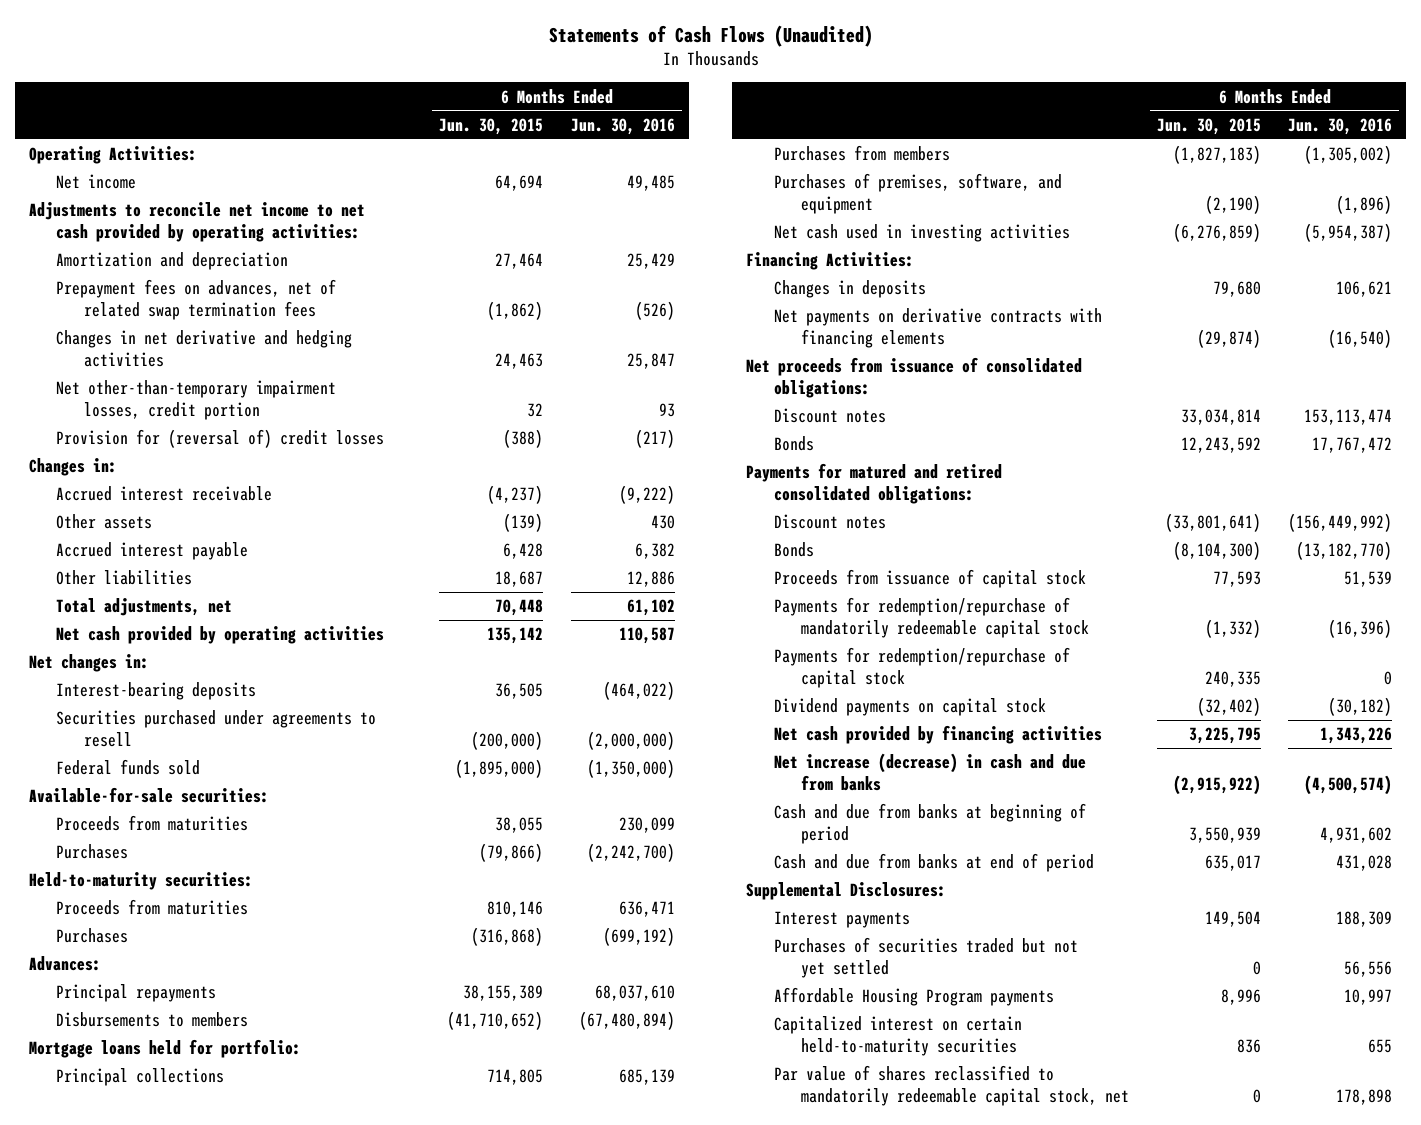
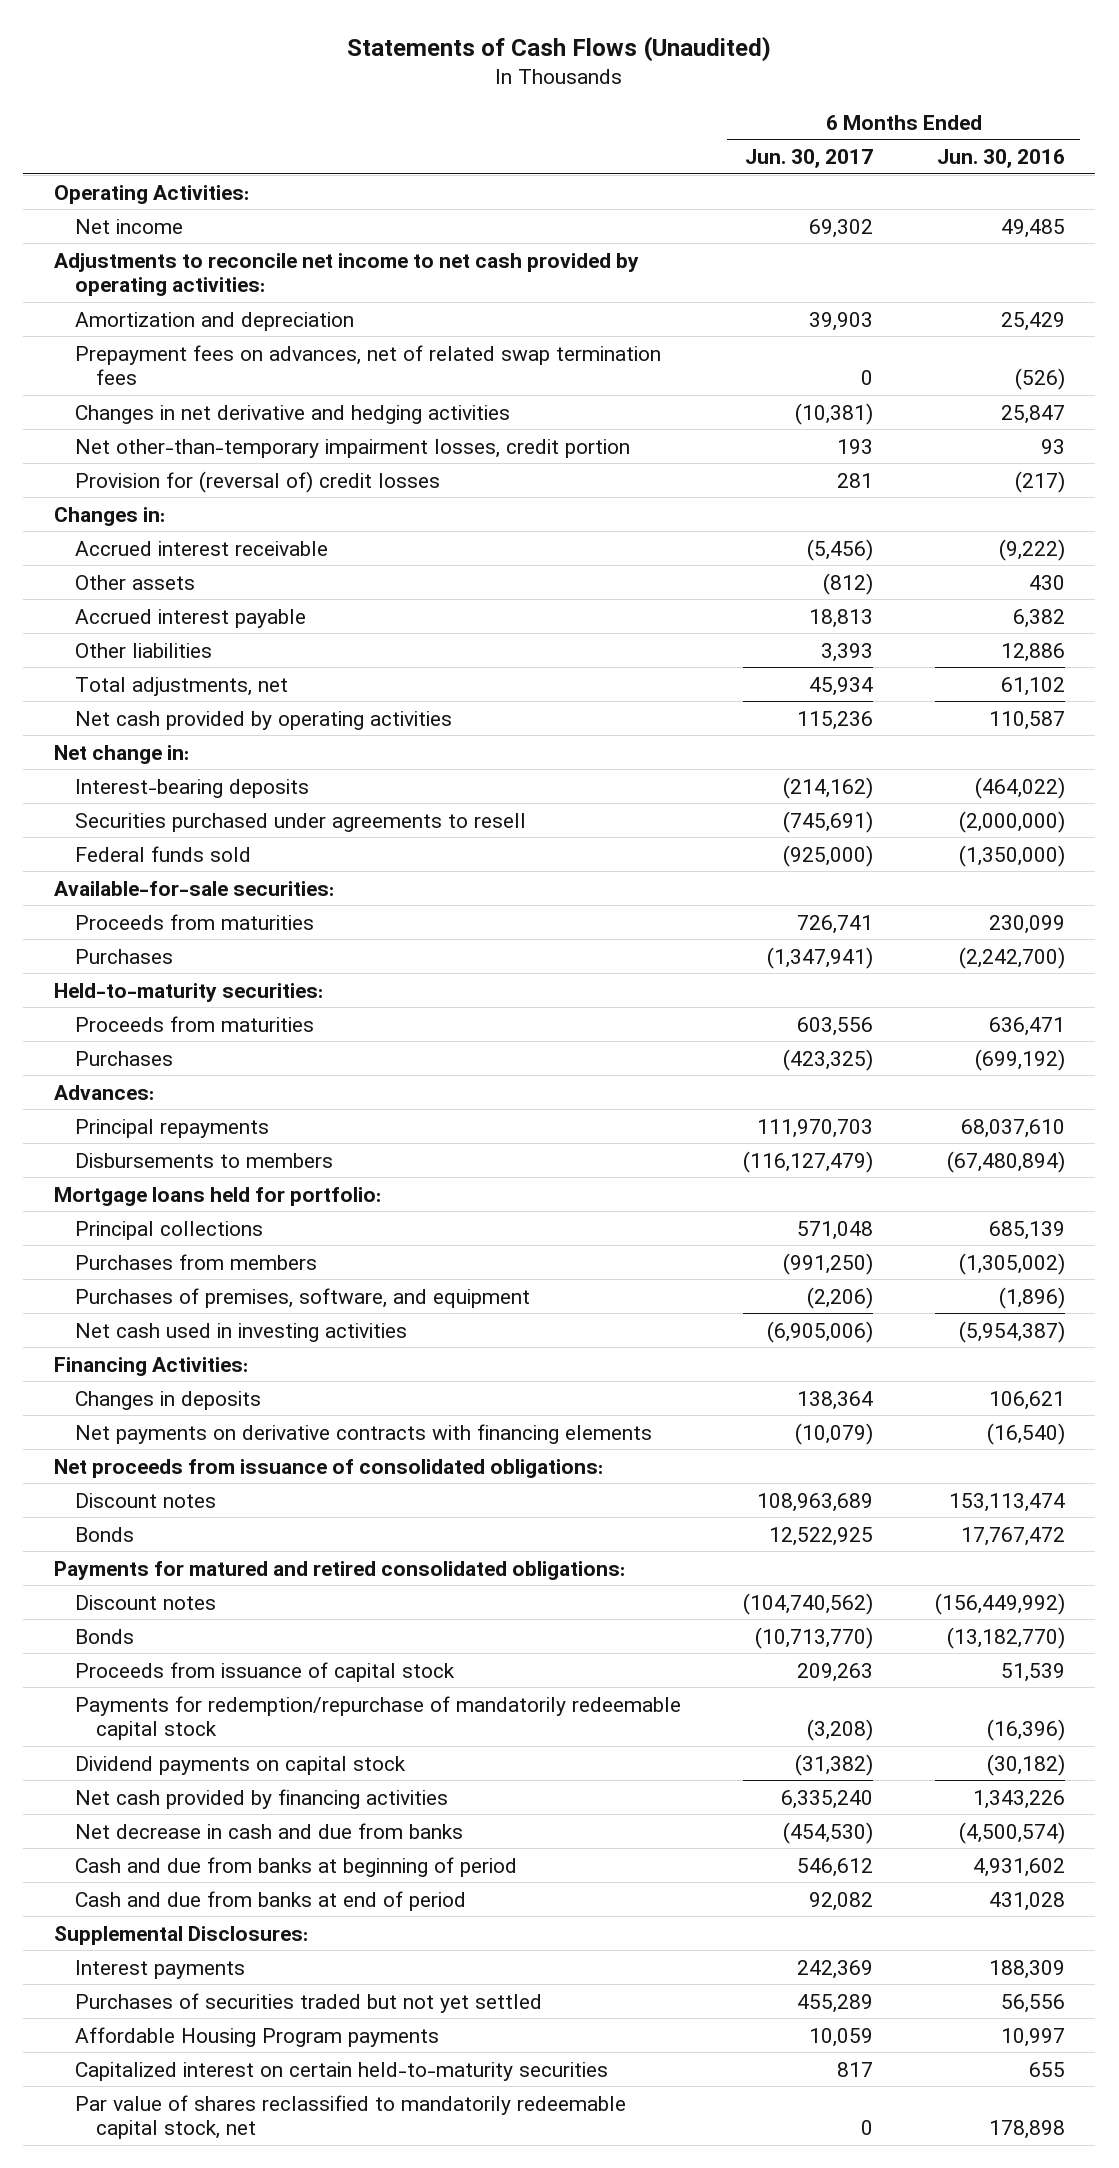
[439,117,544,135] Jun. 30, 2015 -> none
none -> [744,149,873,169] Jun. 30, 2017
[28,654,149,673] Net changes in: -> [53,744,189,764] Net change in:
[773,647,1070,688] Payments for redemption/repurchase of capital stock -> none
[773,753,1086,791] Net increase (decrease) in cash and due from banks -> [75,1822,464,1839] Net decrease in cash and due from banks

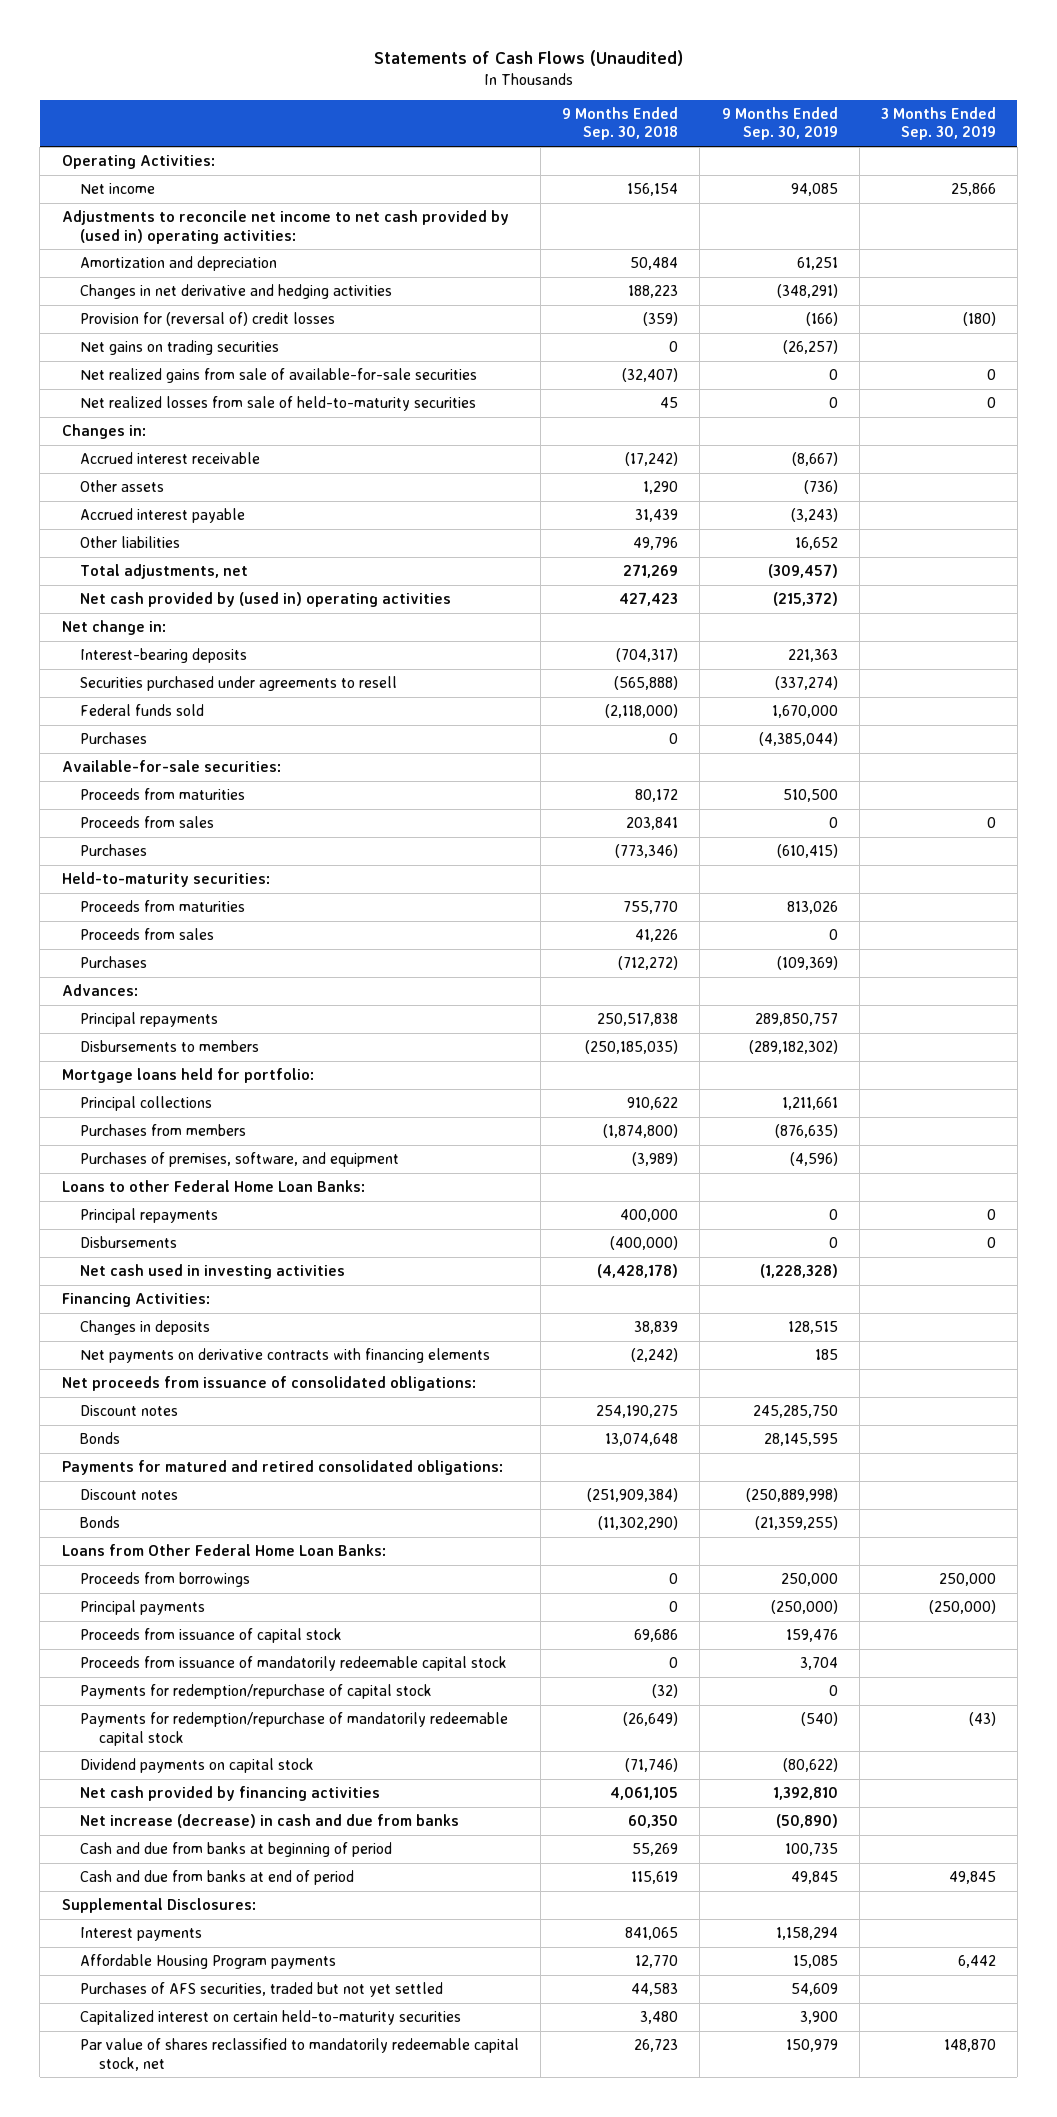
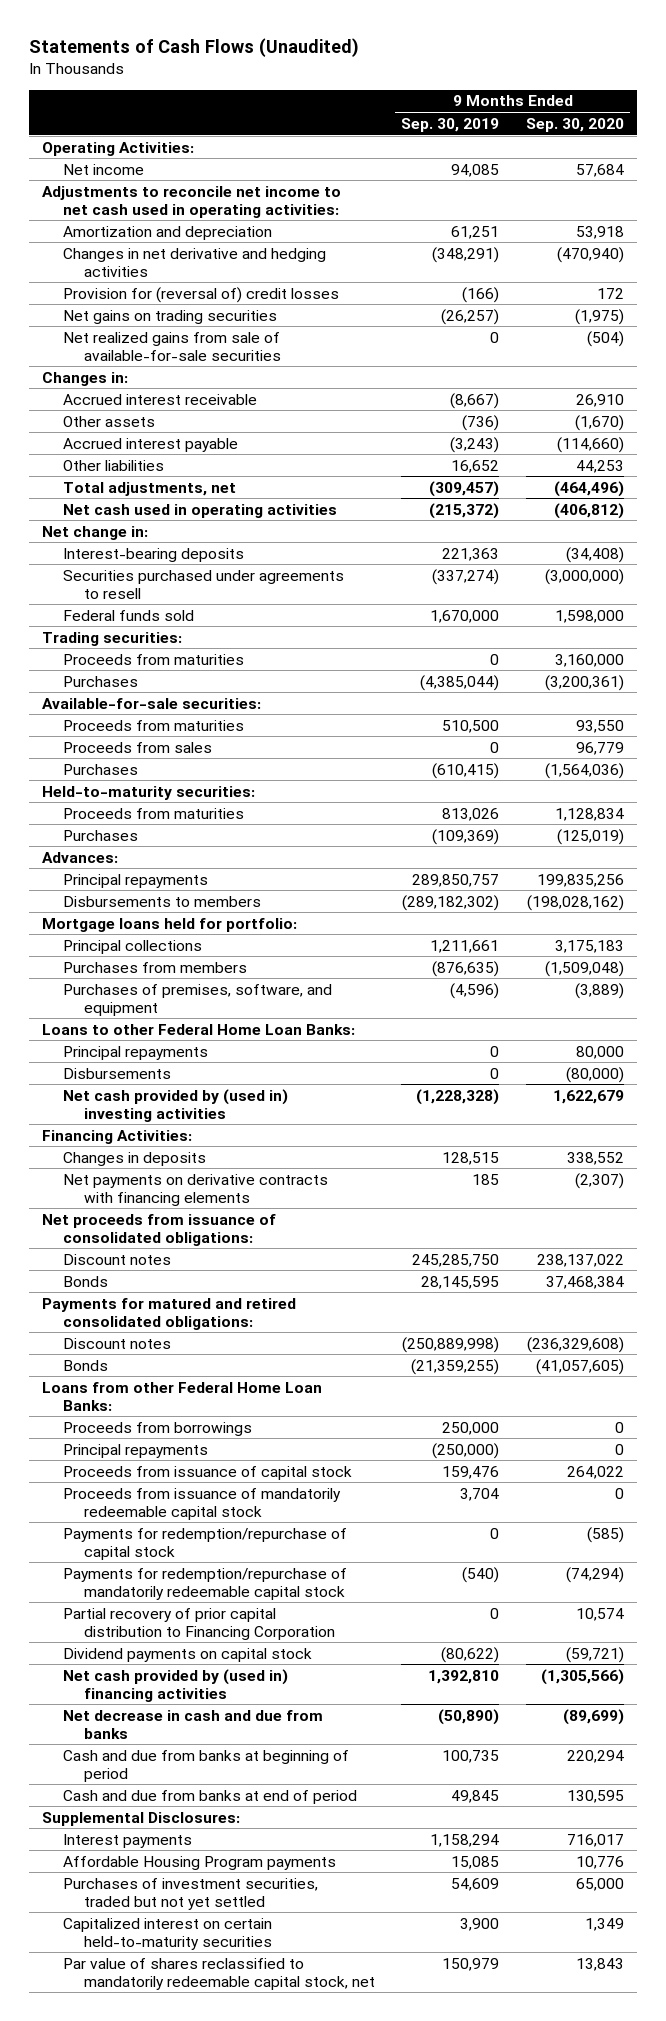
[562,107,679,141] 9 Months Ended Sep. 30, 2018 -> none
[880,107,996,141] 3 Months Ended Sep. 30, 2019 -> none
none -> [525,117,624,132] Sep. 30, 2020
[61,210,509,244] Adjustments to reconcile net income to net cash provided by (used in) operating activities: -> [41,185,341,218] Adjustments to reconcile net income to net cash used in operating activities:
[80,396,477,412] Net realized losses from sale of held-to-maturity securities -> none
[80,592,452,608] Net cash provided by (used in) operating activities -> [62,503,337,518] Net cash used in operating activities
none -> [41,631,182,646] Trading securities:
none -> [62,653,244,665] Proceeds from maturities
[80,928,215,941] Proceeds from sales -> none
[80,1264,346,1280] Net cash used in investing activities -> [62,1088,288,1122] Net cash provided by (used in) investing activities
[61,1544,386,1557] Loans from Other Federal Home Loan Banks: -> [41,1381,322,1411] Loans from other Federal Home Loan Banks:
[80,1600,206,1616] Principal payments -> [62,1443,208,1458] Principal repayments
none -> [62,1607,336,1640] Partial recovery of prior capital distribution to Financing Corporation
[80,1786,381,1802] Net cash provided by financing activities -> [62,1668,288,1702] Net cash provided by (used in) financing activities
[80,1814,460,1829] Net increase (decrease) in cash and due from banks -> [62,1709,323,1739] Net decrease in cash and due from banks
[80,1982,444,1998] Purchases of AFS securities, traded but not yet settled -> [62,1877,318,1910] Purchases of investment securities, traded but not yet settled

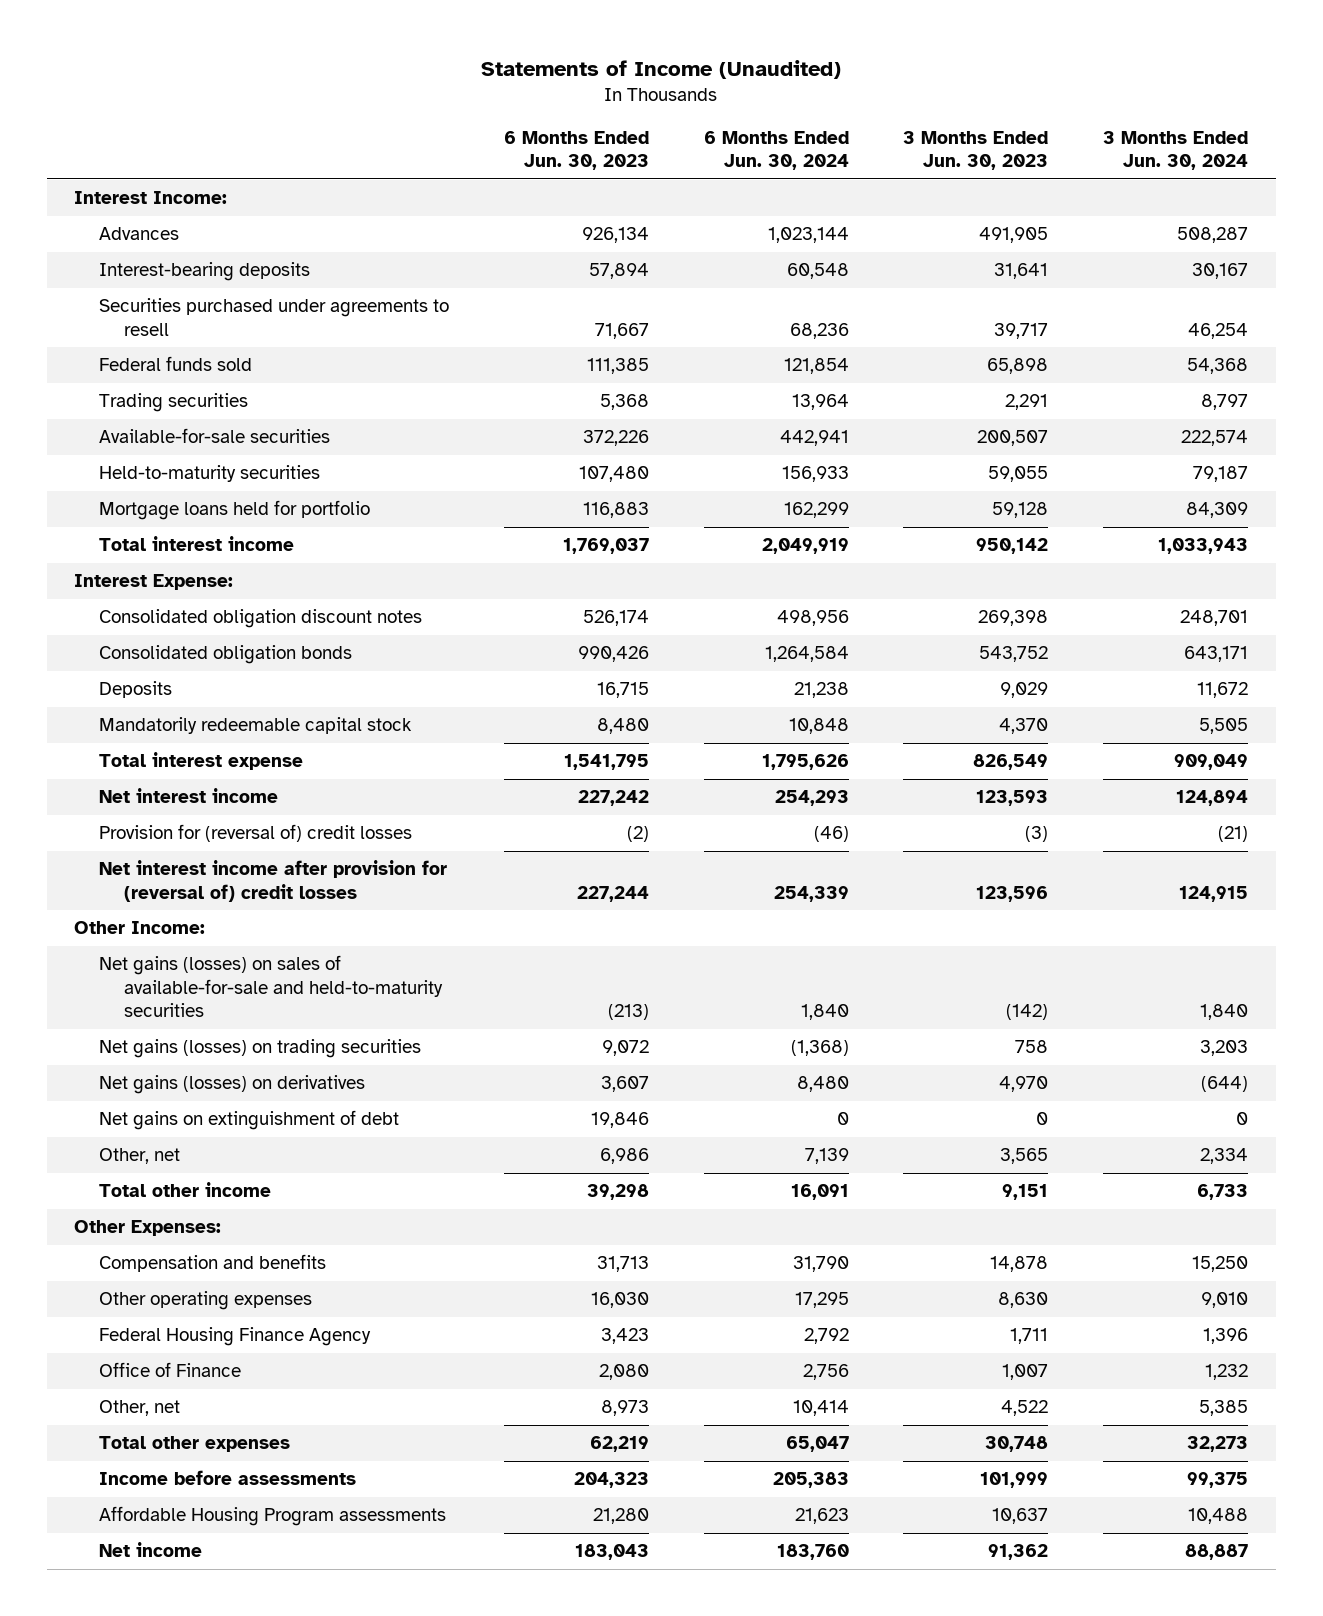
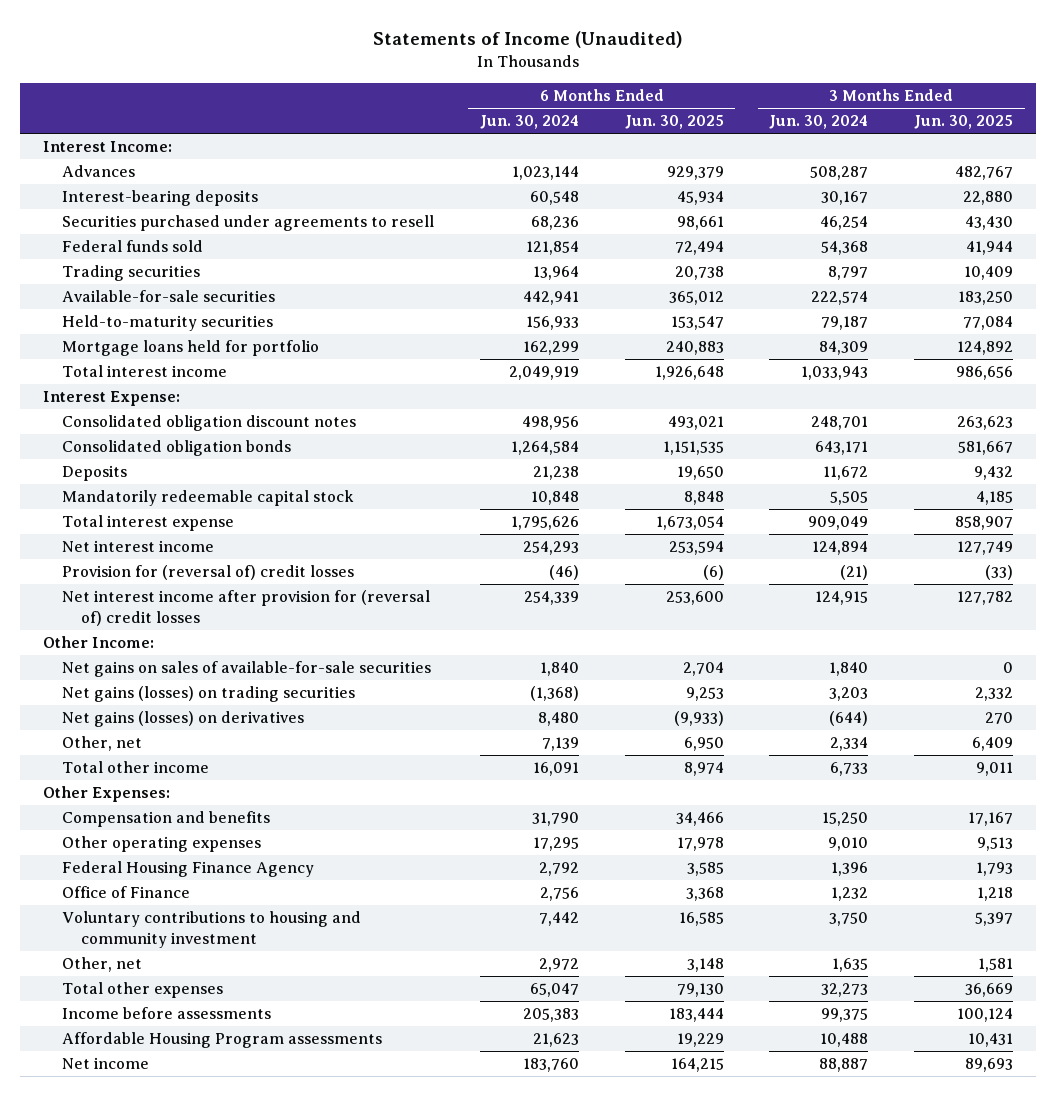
[503,130,649,171] 6 Months Ended Jun. 30, 2023 -> none
[903,130,1049,171] 3 Months Ended Jun. 30, 2023 -> none
none -> [624,115,724,130] Jun. 30, 2025
none -> [914,115,1014,130] Jun. 30, 2025
[99,955,443,1018] Net gains (losses) on sales of available-for-sale and held-to-maturity securities -> [62,661,432,678] Net gains on sales of available-for-sale securities
[99,1110,400,1131] Net gains on extinguishment of debt -> none
none -> [62,911,362,948] Voluntary contributions to housing and community investment
[792,1400,849,1417] 10,414 -> [538,958,579,973] 2,972
[1199,1400,1249,1417] 5,385 -> [832,958,869,973] 1,635

